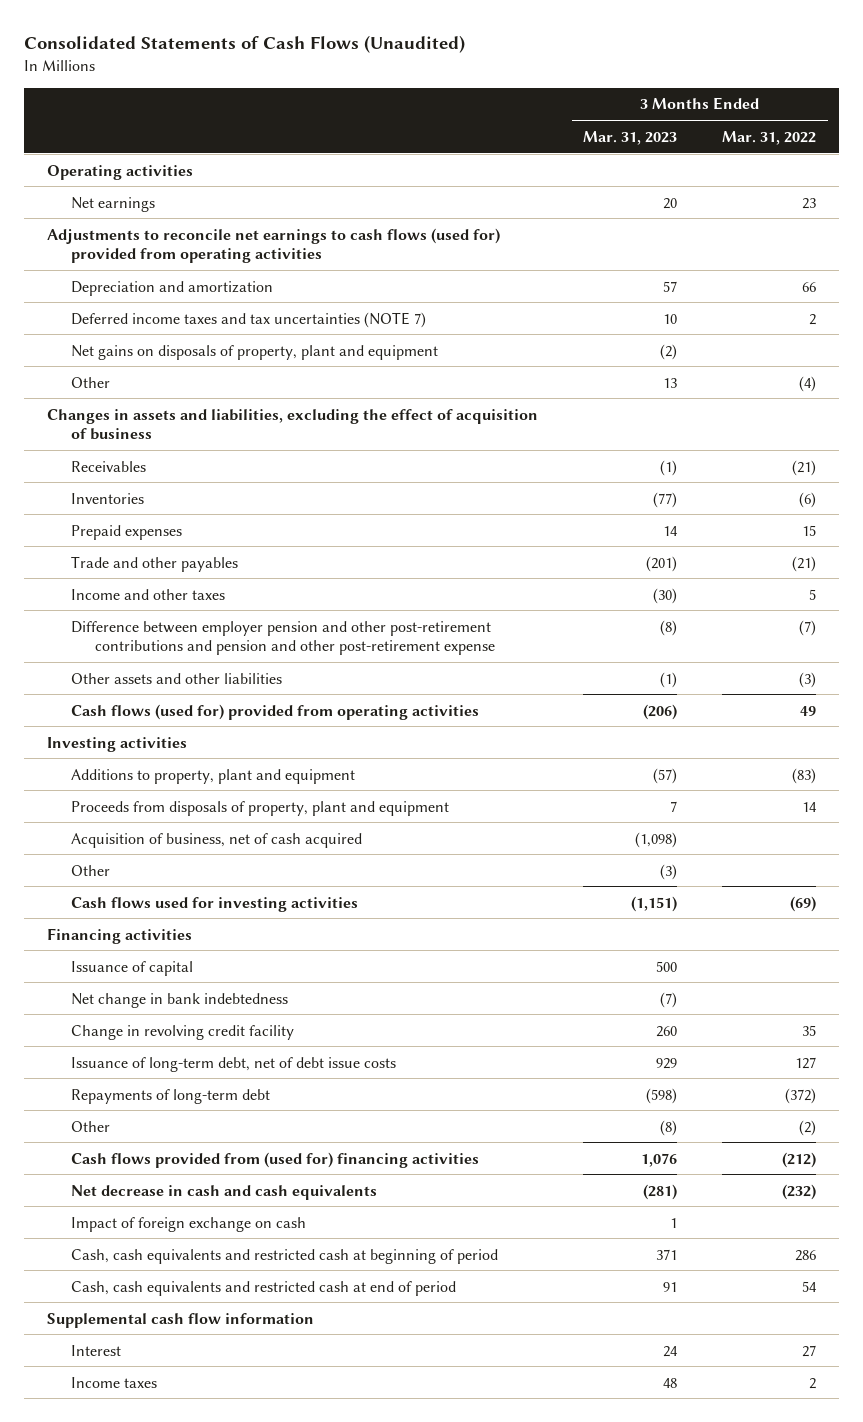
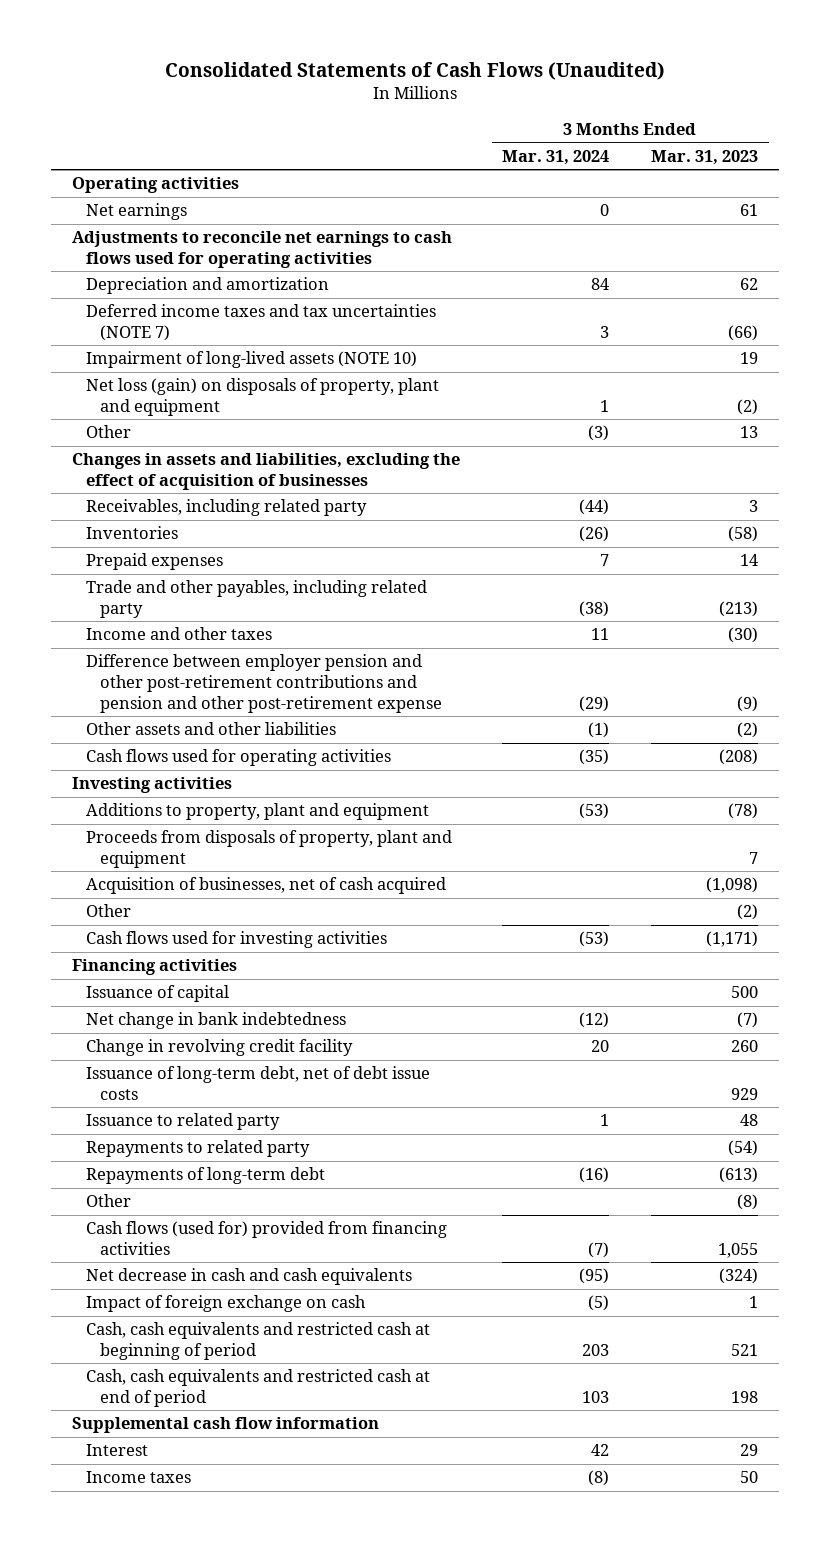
[722,130,817,145] Mar. 31, 2022 -> none
none -> [502,149,610,165] Mar. 31, 2024
[663,197,678,209] 20 -> [740,204,759,217] 61
[46,227,500,264] Adjustments to reconcile net earnings to cash flows (used for) provided from operating activities -> [72,231,453,269] Adjustments to reconcile net earnings to cash flows used for operating activities
[663,280,678,292] 57 -> [740,278,759,291] 62
[663,313,678,324] 10 -> [728,325,759,342] (66)
none -> [86,351,418,369] Impairment of long-lived assets (NOTE 10)
[70,344,438,360] Net gains on disposals of property, plant and equipment -> [86,378,440,417] Net loss (gain) on disposals of property, plant and equipment
[46,408,538,441] Changes in assets and liabilities, excluding the effect of acquisition of business -> [72,453,461,491] Changes in assets and liabilities, excluding the effect of acquisition of businesses
[70,460,146,472] Receivables -> [86,499,368,517] Receivables, including related party
[660,459,678,476] (1) -> [749,500,759,513] 3
[653,491,678,508] (77) -> [728,526,759,543] (58)
[70,555,238,572] Trade and other payables -> [86,580,428,619] Trade and other payables, including related party
[646,555,678,572] (201) -> [719,601,759,618] (213)
[660,619,678,636] (8) -> [737,696,759,713] (9)
[660,671,678,688] (1) -> [737,722,759,739] (2)
[70,703,479,720] Cash flows (used for) provided from operating activities -> [86,749,392,767] Cash flows used for operating activities
[643,703,678,720] (206) -> [719,749,759,766] (208)
[653,767,678,784] (57) -> [728,803,759,820] (78)
[70,832,362,848] Acquisition of business, net of cash acquired -> [86,877,447,895] Acquisition of businesses, net of cash acquired
[660,863,678,880] (3) -> [737,904,759,921] (2)
[631,895,678,912] (1,151) -> [706,931,759,948] (1,171)
none -> [86,1113,281,1131] Issuance to related party
none -> [86,1140,311,1158] Repayments to related party
[646,1087,678,1104] (598) -> [719,1167,759,1184] (613)
[70,1151,479,1168] Cash flows provided from (used for) financing activities -> [86,1221,448,1256] Cash flows (used for) provided from financing activities
[641,1152,678,1167] 1,076 -> [718,1243,759,1259] 1,055
[643,1183,678,1200] (281) -> [719,1268,759,1285] (324)
[656,1248,678,1260] 371 -> [731,1344,759,1357] 521
[663,1281,678,1292] 91 -> [731,1391,759,1404] 198
[663,1345,679,1357] 24 -> [740,1444,759,1457] 29
[663,1377,678,1388] 48 -> [740,1471,759,1484] 50

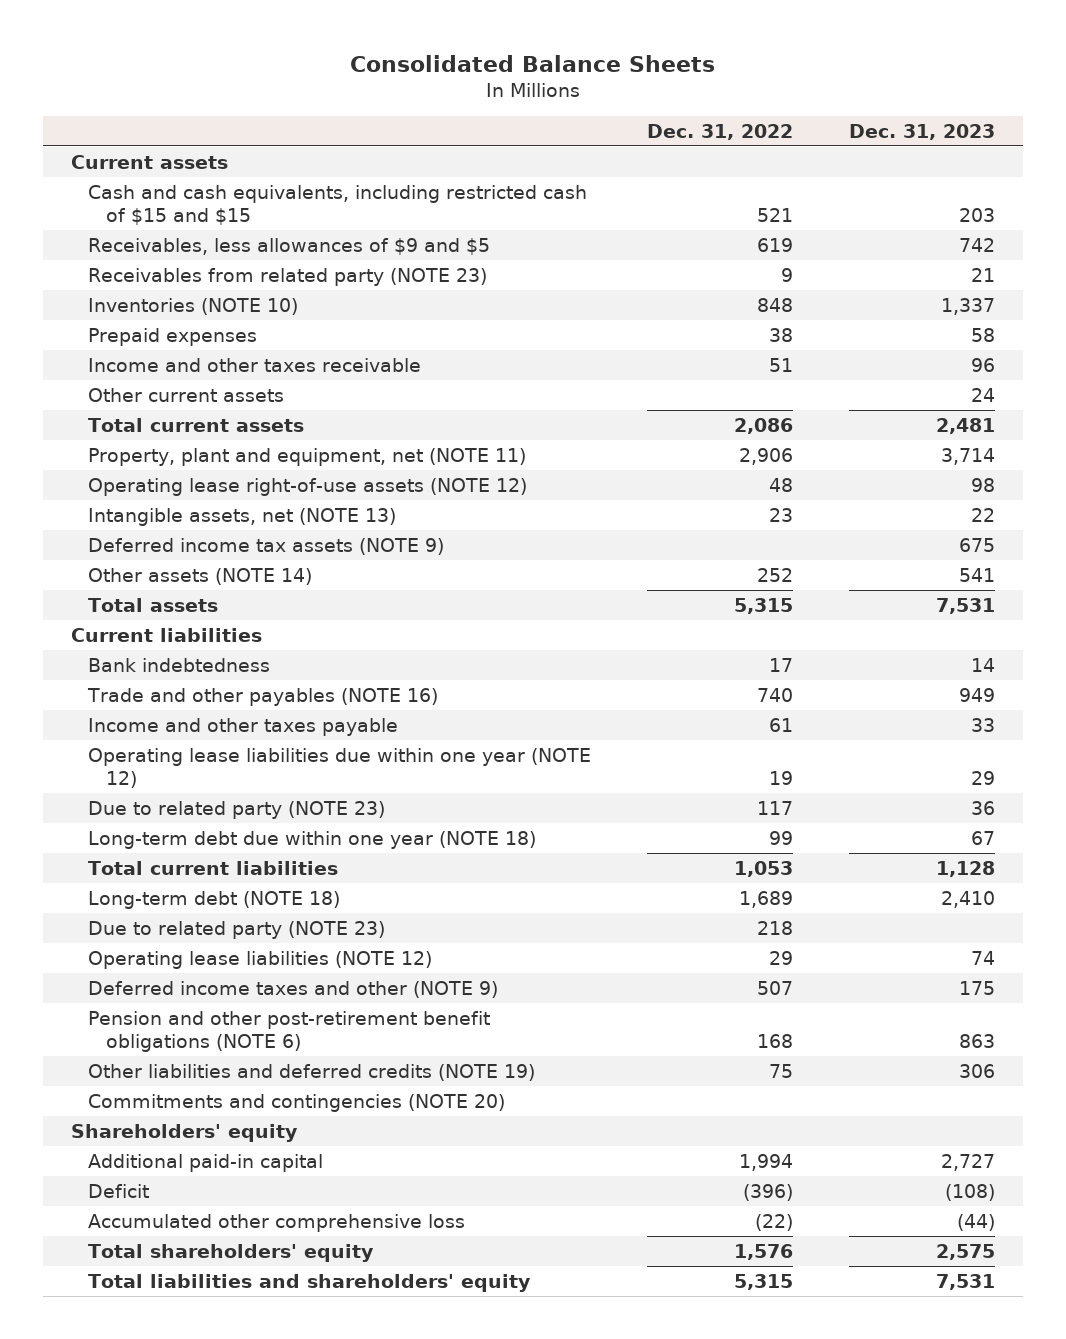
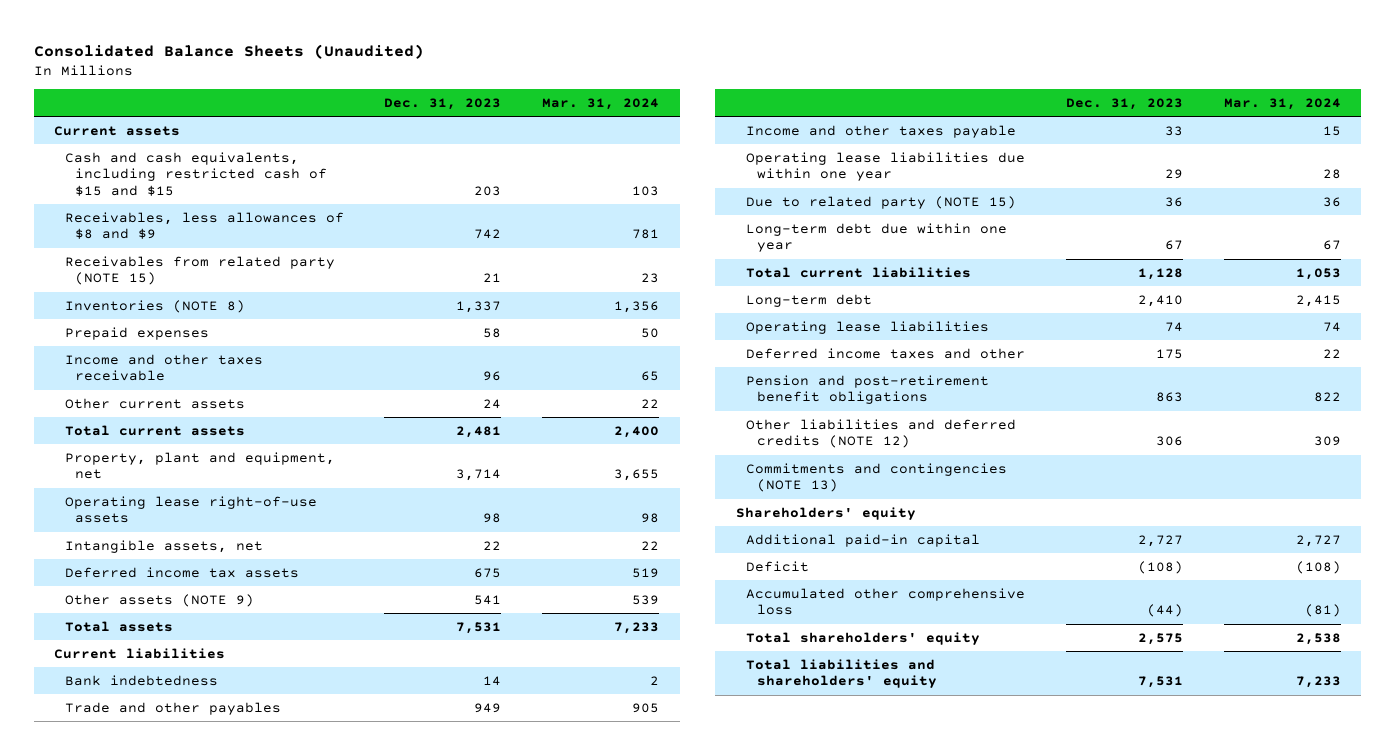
[349,54,715,72] Consolidated Balance Sheets -> [33,43,424,59] Consolidated Balance Sheets (Unaudited)
[647,123,794,140] Dec. 31, 2022 -> none
none -> [542,98,660,111] Mar. 31, 2024
[88,237,491,255] Receivables, less allowances of $9 and $5 -> [64,211,344,240] Receivables, less allowances of $8 and $9
[88,267,488,286] Receivables from related party (NOTE 23) -> [64,255,335,286] Receivables from related party (NOTE 15)
[88,297,299,315] Inventories (NOTE 10) -> [64,299,245,313] Inventories (NOTE 8)
[88,447,527,466] Property, plant and equipment, net (NOTE 11) -> [64,451,335,480] Property, plant and equipment, net
[88,477,528,496] Operating lease right-of-use assets (NOTE 12) -> [64,495,317,524] Operating lease right-of-use assets
[88,507,397,526] Intangible assets, net (NOTE 13) -> [64,539,263,553] Intangible assets, net
[88,537,445,555] Deferred income tax assets (NOTE 9) -> [64,566,299,578] Deferred income tax assets
[88,567,313,585] Other assets (NOTE 14) -> [64,593,254,607] Other assets (NOTE 9)
[87,687,439,706] Trade and other payables (NOTE 16) -> [64,701,281,715] Trade and other payables
[88,747,592,789] Operating lease liabilities due within one year (NOTE 12) -> [746,151,1026,182] Operating lease liabilities due within one year
[88,800,386,819] Due to related party (NOTE 23) -> [746,195,1017,209] Due to related party (NOTE 15)
[88,830,537,849] Long-term debt due within one year (NOTE 18) -> [746,222,1008,253] Long-term debt due within one year
[88,920,386,939] Due to related party (NOTE 23) -> none
[88,890,341,909] Long-term debt (NOTE 18) -> [746,293,873,307] Long-term debt
[88,950,433,969] Operating lease liabilities (NOTE 12) -> [746,320,990,334] Operating lease liabilities
[88,980,499,998] Deferred income taxes and other (NOTE 9) -> [746,347,1026,359] Deferred income taxes and other
[88,1010,491,1053] Pension and other post-retirement benefit obligations (NOTE 6) -> [746,374,990,405] Pension and post-retirement benefit obligations
[88,1063,536,1081] Other liabilities and deferred credits (NOTE 19) -> [746,418,1017,449] Other liabilities and deferred credits (NOTE 12)
[88,1093,506,1112] Commitments and contingencies (NOTE 20) -> [746,462,1008,493] Commitments and contingencies (NOTE 13)

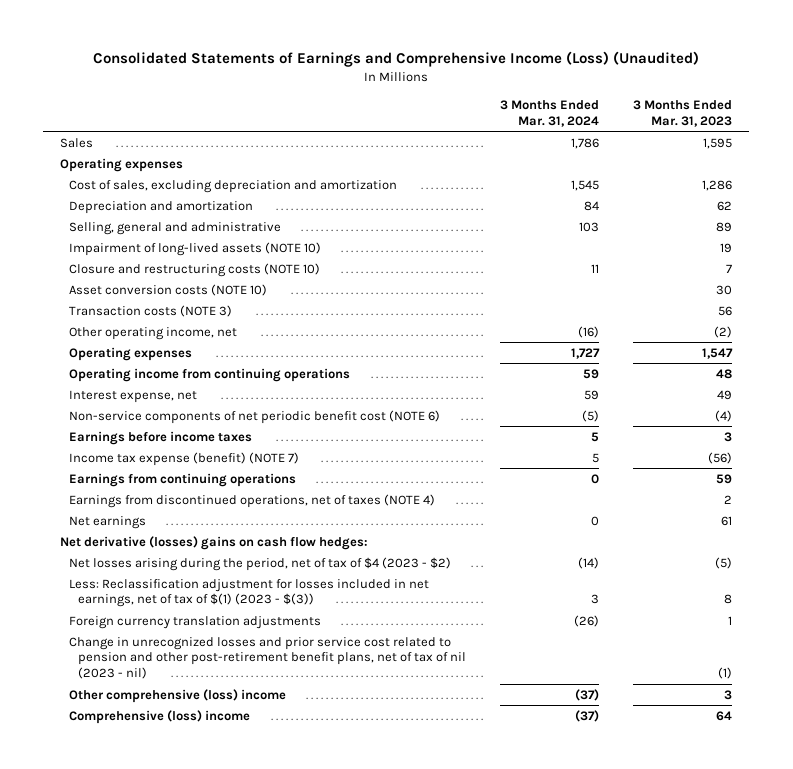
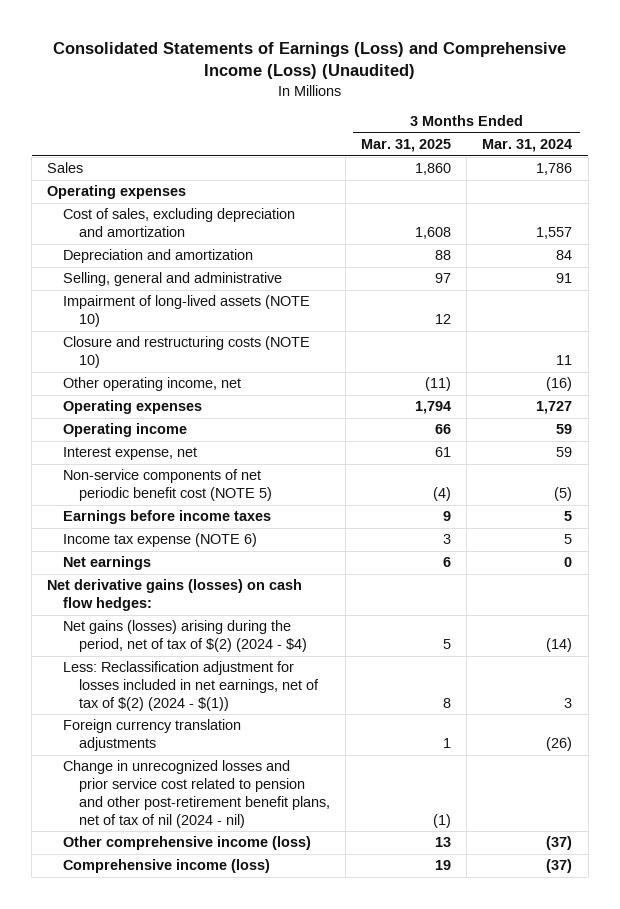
[93,51,700,68] Consolidated Statements of Earnings and Comprehensive Income (Loss) (Unaudited) -> [52,41,566,80] Consolidated Statements of Earnings (Loss) and Comprehensive Income (Loss) (Unaudited)
[633,99,733,127] 3 Months Ended Mar. 31, 2023 -> none
none -> [361,139,452,153] Mar. 31, 2025
[571,179,600,191] 1,545 -> [536,227,573,240] 1,557
[579,221,600,232] 103 -> [556,273,573,284] 91
[69,283,268,296] Asset conversion costs (NOTE 10) -> none
[69,304,233,317] Transaction costs (NOTE 3) -> none
[69,367,351,382] Operating income from continuing operations -> [62,423,187,438] Operating income
[69,409,441,424] Non-service components of net periodic benefit cost (NOTE 6) -> [62,469,272,502] Non-service components of net periodic benefit cost (NOTE 5)
[69,472,297,487] Earnings from continuing operations -> none
[69,493,436,508] Earnings from discontinued operations, net of taxes (NOTE 4) -> none
[69,451,300,466] Income tax expense (benefit) (NOTE 7) -> [62,533,257,548] Income tax expense (NOTE 6)
[60,535,369,550] Net derivative (losses) gains on cash flow hedges: -> [47,579,303,612] Net derivative gains (losses) on cash flow hedges:
[69,556,452,571] Net losses arising during the period, net of tax of $4 (2023 - $2) -> [62,620,307,653] Net gains (losses) arising during the period, net of tax of $(2) (2024 - $4)
[69,578,430,608] Less: Reclassification adjustment for losses included in net earnings, net of tax of $(1) (2023 - $(3)) -> [62,661,319,711] Less: Reclassification adjustment for losses included in net earnings, net of tax of $(2) (2024 - $(1))
[69,636,467,680] Change in unrecognized losses and prior service cost related to pension and other post-retirement benefit plans, net of tax of nil (2023 - nil) -> [62,760,330,828] Change in unrecognized losses and prior service cost related to pension and other post-retirement benefit plans, net of tax of nil (2024 - nil)
[69,688,287,703] Other comprehensive (loss) income -> [62,836,311,851] Other comprehensive income (loss)
[69,709,251,724] Comprehensive (loss) income -> [62,859,270,874] Comprehensive income (loss)

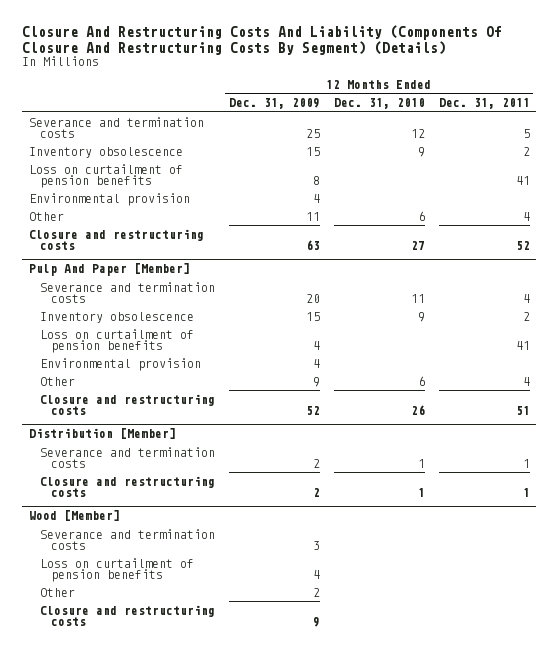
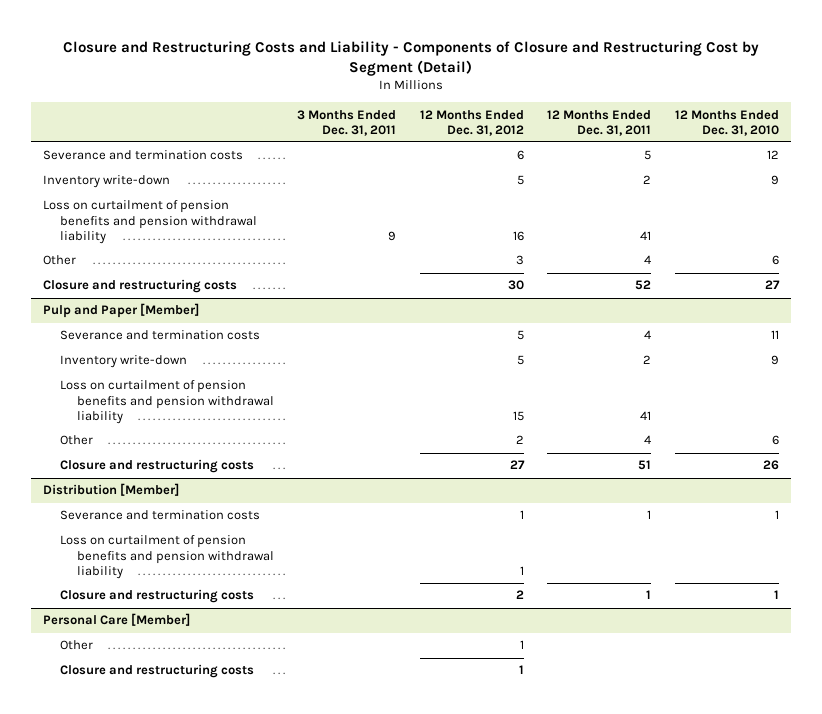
[22,25,503,55] Closure And Restructuring Costs And Liability (Components Of Closure And Restructuring Costs By Segment) (Details) -> [63,40,760,76] Closure and Restructuring Costs and Liability - Components of Closure and Restructuring Cost by Segment (Detail)
[228,98,320,110] Dec. 31, 2009 -> none
none -> [297,109,397,136] 3 Months Ended Dec. 31, 2011
none -> [419,109,524,136] 12 Months Ended Dec. 31, 2012
[28,192,190,206] Environmental provision -> none
[28,146,183,158] Inventory obsolescence -> [43,175,171,189] Inventory write-down
[28,163,183,188] Loss on curtailment of pension benefits -> [43,200,257,244] Loss on curtailment of pension benefits and pension withdrawal liability
[28,263,190,277] Pulp And Paper [Member] -> [43,303,200,319] Pulp and Paper [Member]
[39,357,201,371] Environmental provision -> none
[39,311,194,323] Inventory obsolescence -> [59,355,187,369] Inventory write-down
[39,328,194,353] Loss on curtailment of pension benefits -> [59,380,274,424] Loss on curtailment of pension benefits and pension withdrawal liability
none -> [59,535,274,579] Loss on curtailment of pension benefits and pension withdrawal liability
[28,510,120,522] Wood [Member] -> none
[39,528,215,550] Severance and termination costs -> none
[39,557,194,582] Loss on curtailment of pension benefits -> none
none -> [43,613,191,627] Personal Care [Member]

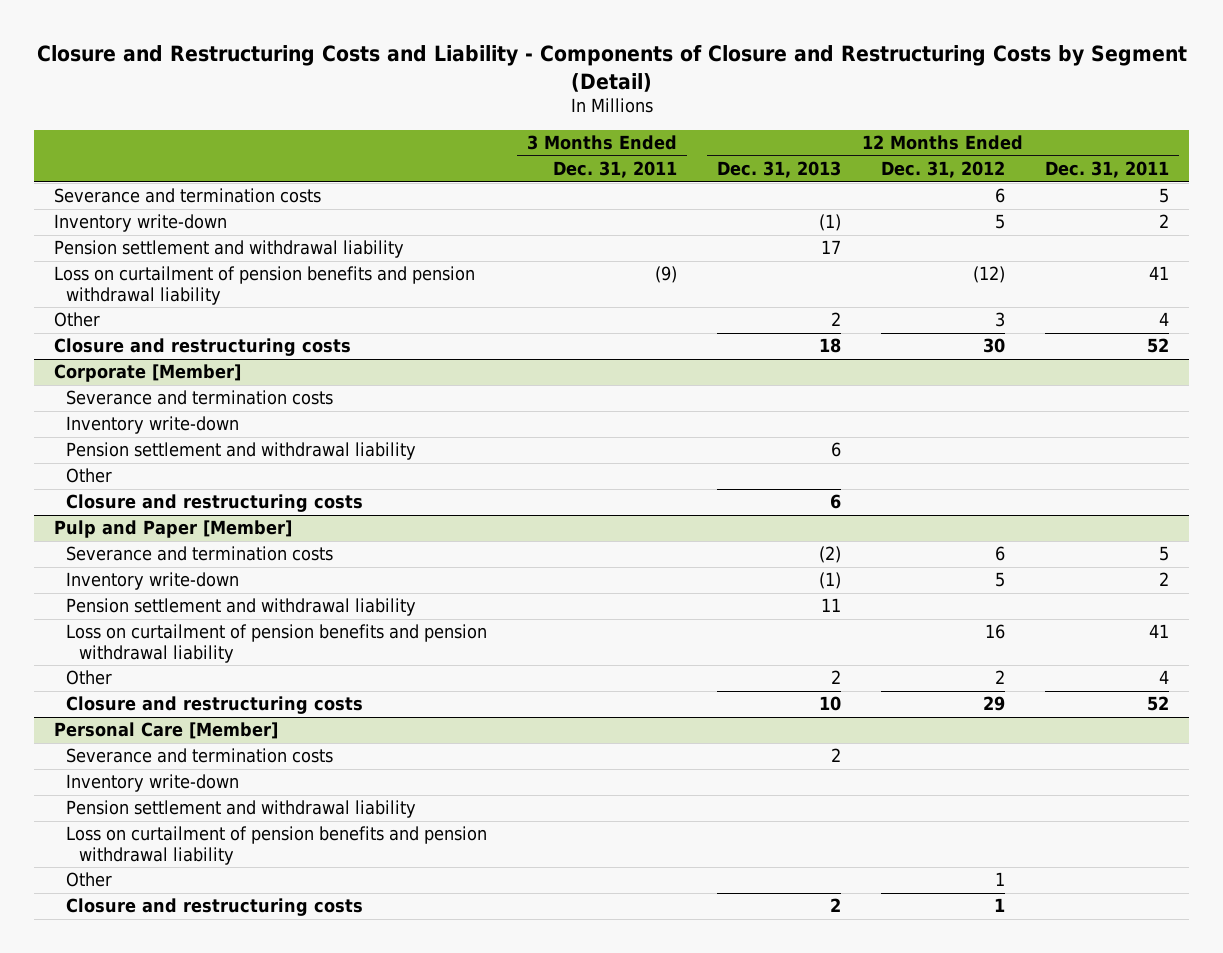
[63,40,760,76] Closure and Restructuring Costs and Liability - Components of Closure and Restructuring Cost by Segment (Detail) -> [36,45,1187,92] Closure and Restructuring Costs and Liability - Components of Closure and Restructuring Costs by Segment (Detail)
[675,109,780,136] 12 Months Ended Dec. 31, 2010 -> none
none -> [717,161,842,179] Dec. 31, 2013
none -> [53,240,404,259] Pension settlement and withdrawal liability
[388,230,397,241] 9 -> [655,266,678,284] (9)
[512,230,524,241] 16 -> [973,266,1006,284] (12)
none -> [53,364,241,383] Corporate [Member]
none -> [66,390,334,406] Severance and termination costs
none -> [66,416,240,435] Inventory write-down
none -> [66,442,417,461] Pension settlement and withdrawal liability
none -> [66,468,113,484] Other
none -> [66,494,364,513] Closure and restructuring costs
[516,330,524,341] 5 -> [995,546,1006,562] 6
[644,330,652,340] 4 -> [1159,546,1170,562] 5
none -> [66,598,417,617] Pension settlement and withdrawal liability
[512,410,524,421] 15 -> [985,624,1006,640] 16
[43,483,180,497] Distribution [Member] -> none
[59,510,260,521] Severance and termination costs -> none
[59,535,274,579] Loss on curtailment of pension benefits and pension withdrawal liability -> none
[59,589,254,604] Closure and restructuring costs -> none
[509,460,525,470] 27 -> [983,696,1006,712] 29
[638,460,652,471] 51 -> [1147,696,1170,712] 52
none -> [66,748,334,764] Severance and termination costs
none -> [66,774,240,793] Inventory write-down
none -> [66,800,417,819] Pension settlement and withdrawal liability
none -> [66,826,488,865] Loss on curtailment of pension benefits and pension withdrawal liability

